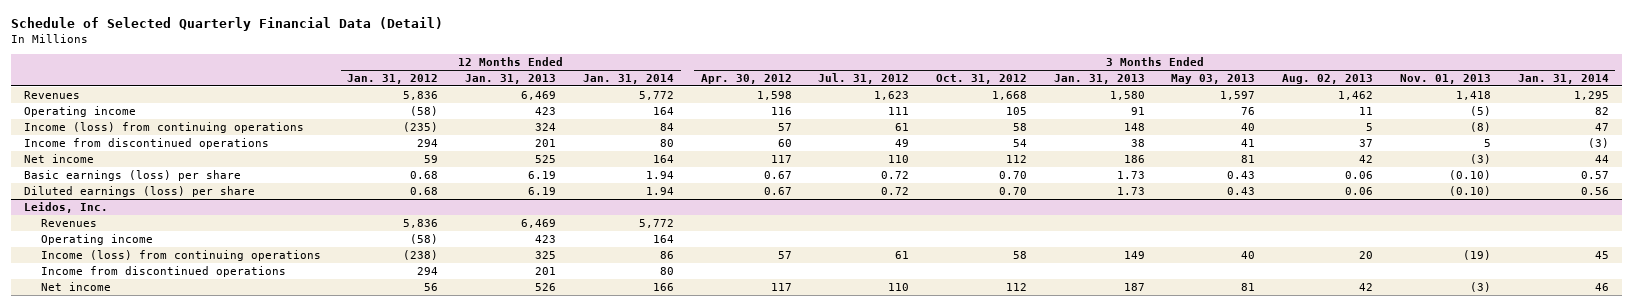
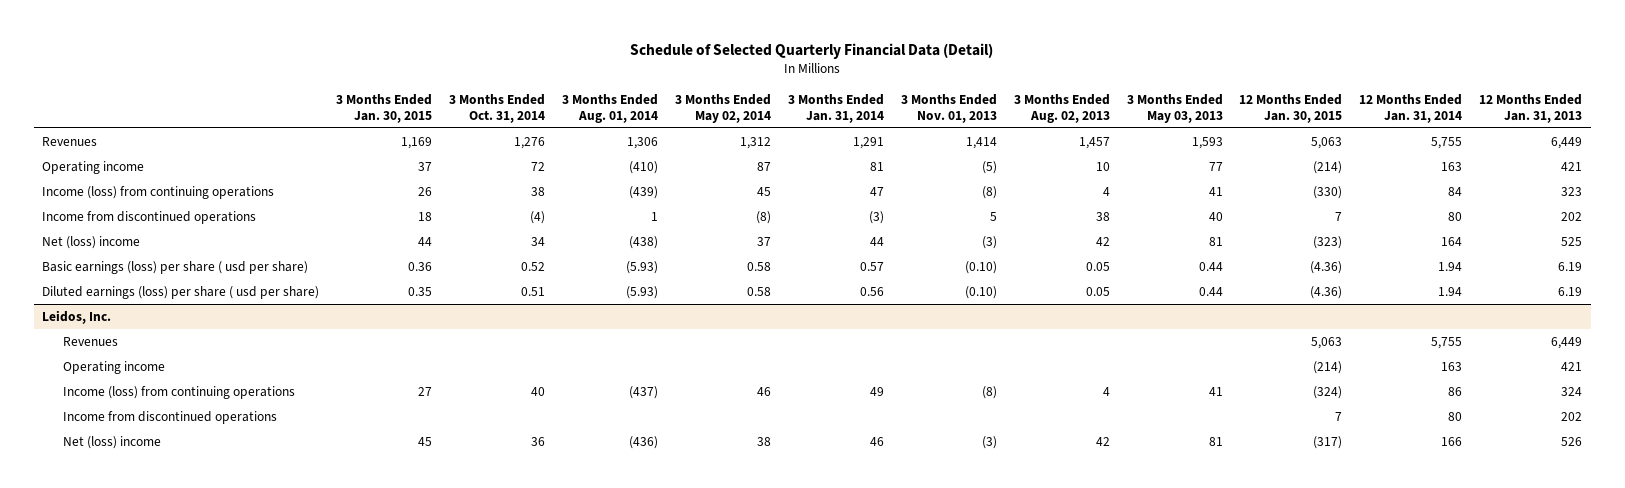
[347,73,439,84] Jan. 31, 2012 -> none
[700,73,792,84] Apr. 30, 2012 -> none
[818,72,910,84] Jul. 31, 2012 -> none
[936,73,1028,84] Oct. 31, 2012 -> none
[1053,73,1145,84] Jan. 31, 2013 -> none
none -> [336,93,433,123] 3 Months Ended Jan. 30, 2015
none -> [449,93,546,123] 3 Months Ended Oct. 31, 2014
none -> [562,93,659,123] 3 Months Ended Aug. 01, 2014
none -> [675,93,772,123] 3 Months Ended May 02, 2014
none -> [1239,93,1343,123] 12 Months Ended Jan. 30, 2015
[521,90,557,100] 6,469 -> [1551,137,1583,150] 6,449
[638,90,674,100] 5,772 -> [1431,137,1463,150] 5,755
[1220,90,1256,100] 1,597 -> [1191,137,1223,150] 1,593
[1338,90,1374,100] 1,462 -> [1078,137,1110,150] 1,457
[1455,90,1491,100] 1,418 -> [965,137,997,150] 1,414
[1573,90,1609,100] 1,295 -> [852,137,884,150] 1,291
[535,106,557,115] 423 -> [1561,162,1583,172] 421
[652,106,674,115] 164 -> [1441,162,1463,172] 163
[1241,106,1256,115] 76 -> [1208,162,1223,172] 77
[1359,106,1374,115] 11 -> [1095,162,1110,172] 10
[1594,106,1609,115] 82 -> [869,162,884,172] 81
[535,122,557,131] 324 -> [1561,187,1583,197] 323
[1241,122,1256,131] 40 -> [1208,187,1223,197] 41
[1366,122,1374,131] 5 -> [1102,187,1110,197] 4
[535,138,557,147] 201 -> [1561,212,1583,222] 202
[1241,138,1256,147] 41 -> [1208,212,1223,222] 40
[1359,138,1374,147] 37 -> [1095,212,1110,222] 38
[24,153,95,163] Net income -> [42,236,141,250] Net (loss) income
[24,169,242,181] Basic earnings (loss) per share -> [42,261,309,275] Basic earnings (loss) per share ( usd per share)
[1227,170,1256,179] 0.43 -> [1198,262,1223,272] 0.44
[1345,170,1374,179] 0.06 -> [1085,262,1110,272] 0.05
[24,185,256,197] Diluted earnings (loss) per share -> [42,286,320,300] Diluted earnings (loss) per share ( usd per share)
[1227,186,1256,195] 0.43 -> [1198,287,1223,297] 0.44
[1345,186,1374,195] 0.06 -> [1085,287,1110,297] 0.05
[521,218,557,228] 6,469 -> [1551,337,1583,350] 6,449
[638,218,674,228] 5,772 -> [1431,337,1463,350] 5,755
[535,234,557,243] 423 -> [1561,362,1583,372] 421
[652,234,674,243] 164 -> [1441,362,1463,372] 163
[535,250,557,259] 325 -> [1561,387,1583,397] 324
[1241,250,1256,259] 40 -> [1208,387,1223,397] 41
[1359,250,1374,259] 20 -> [1102,387,1110,397] 4
[1462,249,1491,260] (19) -> [981,386,997,400] (8)
[1594,250,1609,259] 45 -> [869,387,884,397] 49
[535,266,557,275] 201 -> [1561,412,1583,422] 202
[40,281,111,291] Net income -> [62,436,161,450] Net (loss) income

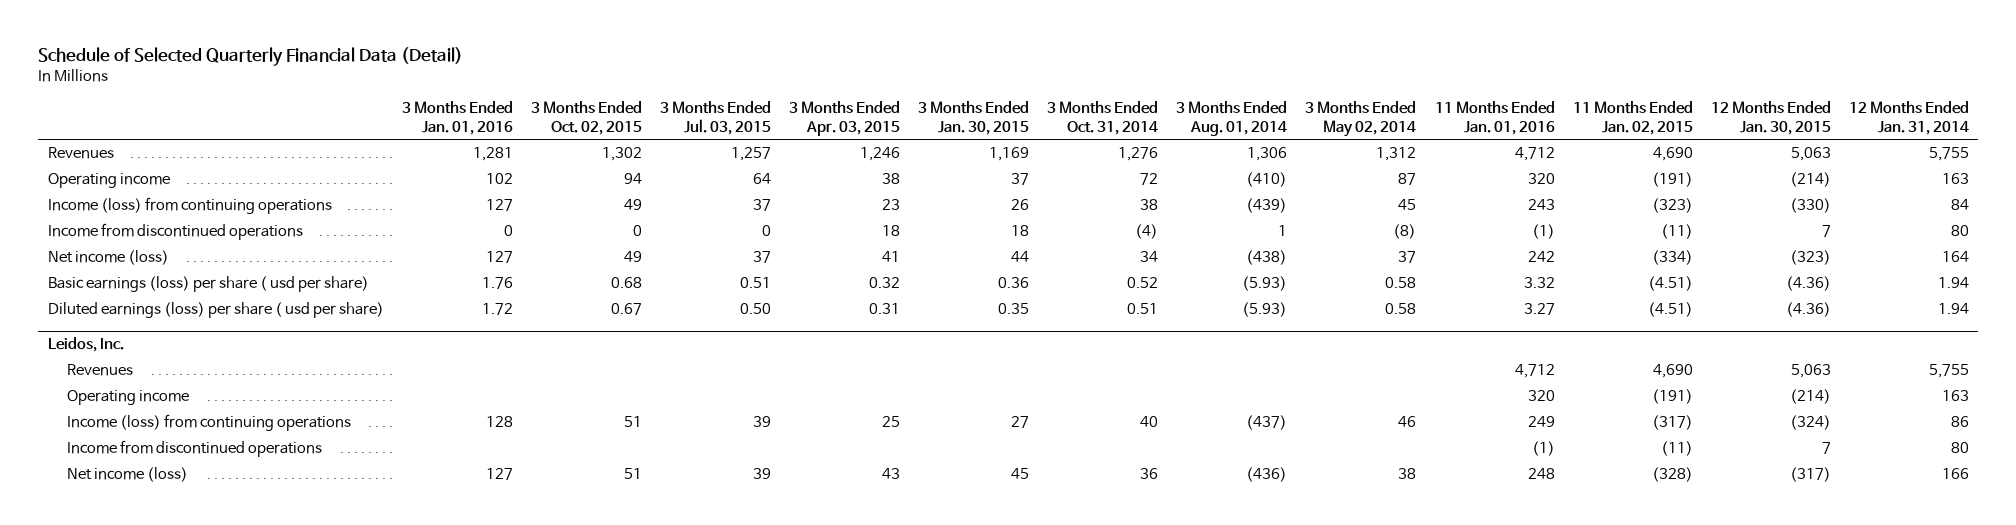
[787,93,884,123] 3 Months Ended Jan. 31, 2014 -> none
[900,93,997,123] 3 Months Ended Nov. 01, 2013 -> none
[1013,93,1110,123] 3 Months Ended Aug. 02, 2013 -> none
[1126,93,1223,123] 3 Months Ended May 03, 2013 -> none
[1479,93,1583,123] 12 Months Ended Jan. 31, 2013 -> none
none -> [401,101,513,135] 3 Months Ended Jan. 01, 2016
none -> [530,101,642,135] 3 Months Ended Oct. 02, 2015
none -> [659,101,771,135] 3 Months Ended Jul. 03, 2015
none -> [788,101,900,136] 3 Months Ended Apr. 03, 2015
none -> [1434,101,1555,135] 11 Months Ended Jan. 01, 2016
none -> [1572,101,1693,135] 11 Months Ended Jan. 02, 2015
[42,236,141,250] Net (loss) income -> [47,250,169,266] Net income (loss)
[62,436,161,450] Net (loss) income -> [67,467,189,483] Net income (loss)

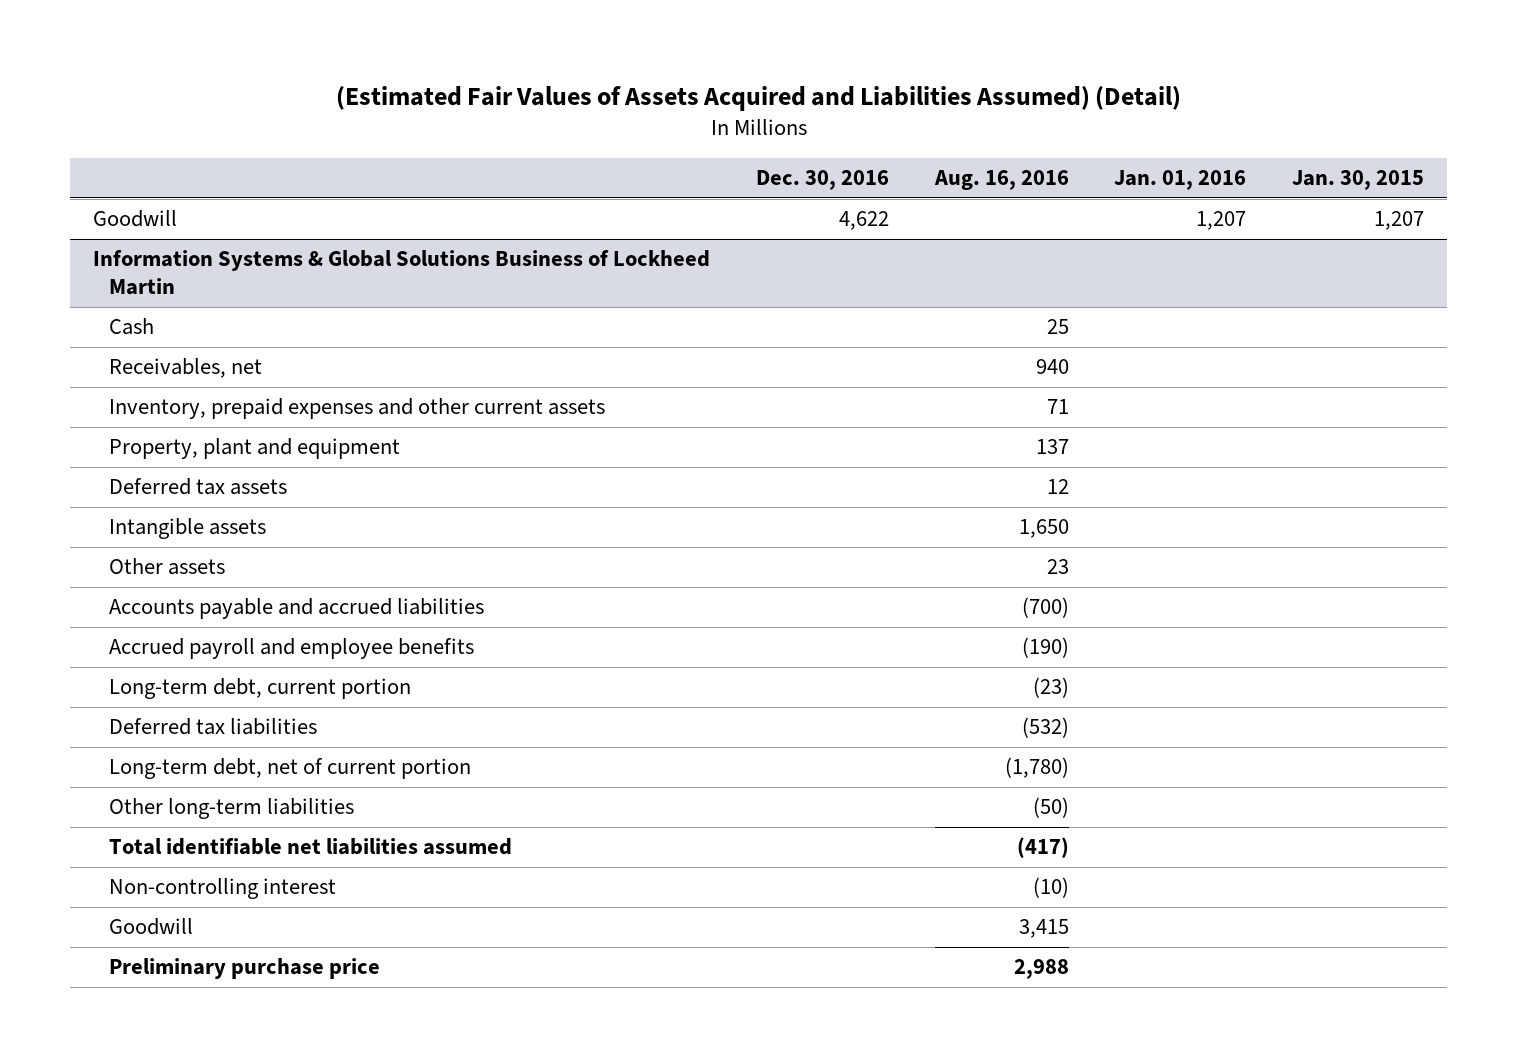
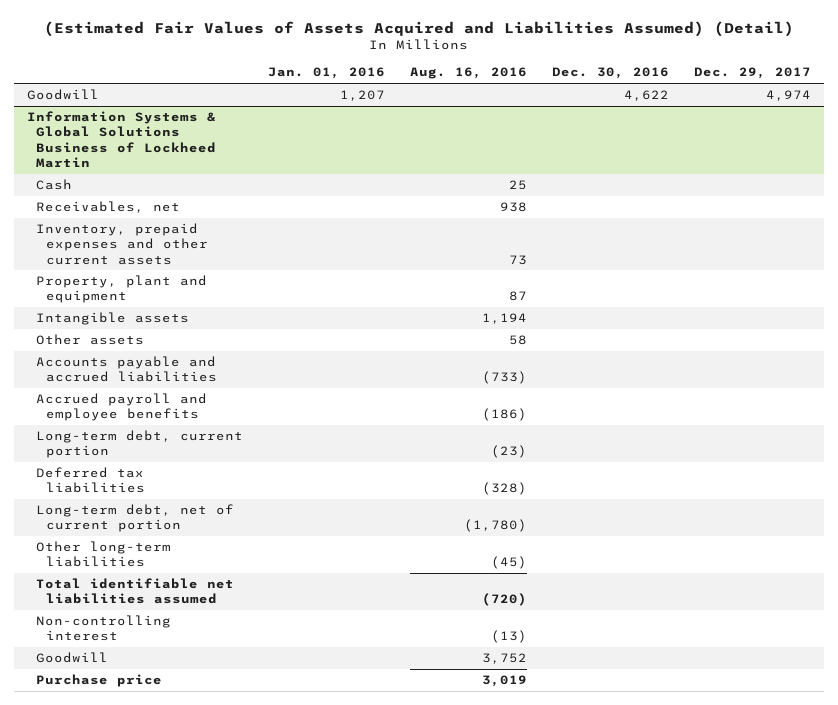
[1292,170,1425,191] Jan. 30, 2015 -> none
none -> [694,67,812,80] Dec. 29, 2017
[109,478,288,496] Deferred tax assets -> none
[1035,359,1069,375] 940 -> [500,202,528,213] 938
[1046,399,1069,415] 71 -> [509,254,528,265] 73
[1035,439,1069,455] 137 -> [509,291,528,302] 87
[1018,519,1069,539] 1,650 -> [482,313,528,325] 1,194
[1046,559,1069,575] 23 -> [509,335,528,346] 58
[1021,597,1069,619] (700) -> [482,371,528,385] (733)
[1021,637,1069,659] (190) -> [482,408,528,422] (186)
[1021,717,1069,739] (532) -> [482,482,528,496] (328)
[1032,797,1069,819] (50) -> [491,556,528,570] (45)
[1016,837,1069,859] (417) -> [482,593,528,607] (720)
[1032,877,1069,899] (10) -> [491,630,528,644] (13)
[1018,919,1069,939] 3,415 -> [482,653,528,665] 3,752
[109,958,381,980] Preliminary purchase price -> [36,674,163,688] Purchase price
[1013,959,1069,980] 2,988 -> [482,675,528,688] 3,019

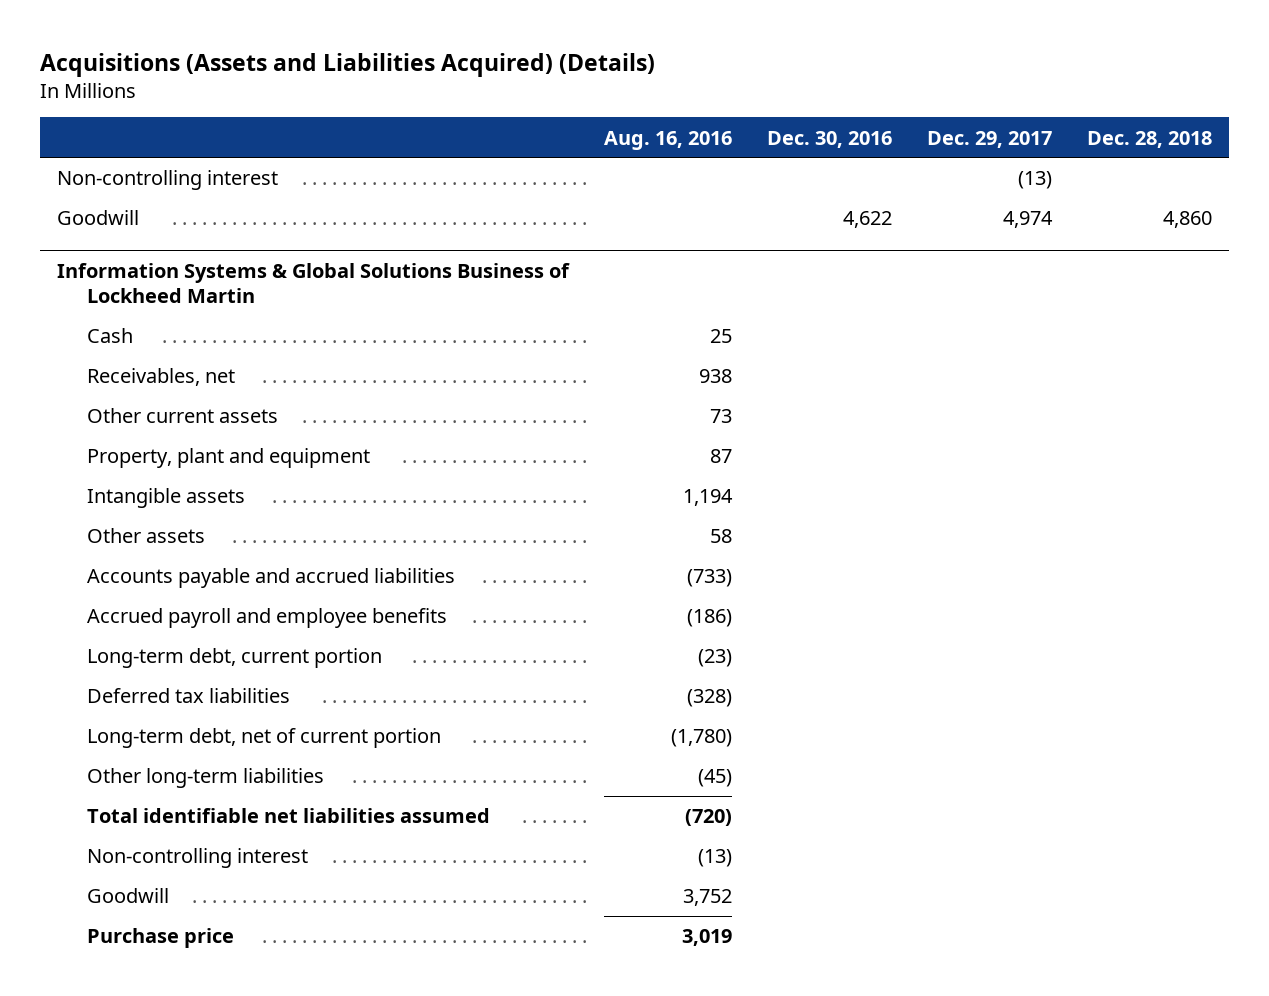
[43,20,794,37] (Estimated Fair Values of Assets Acquired and Liabilities Assumed) (Detail) -> [39,52,655,77] Acquisitions (Assets and Liabilities Acquired) (Details)
[268,67,386,80] Jan. 01, 2016 -> none
none -> [1086,130,1212,148] Dec. 28, 2018
none -> [57,170,279,191] Non-controlling interest
[36,223,209,265] Inventory, prepaid expenses and other current assets -> none
none -> [87,408,279,424] Other current assets

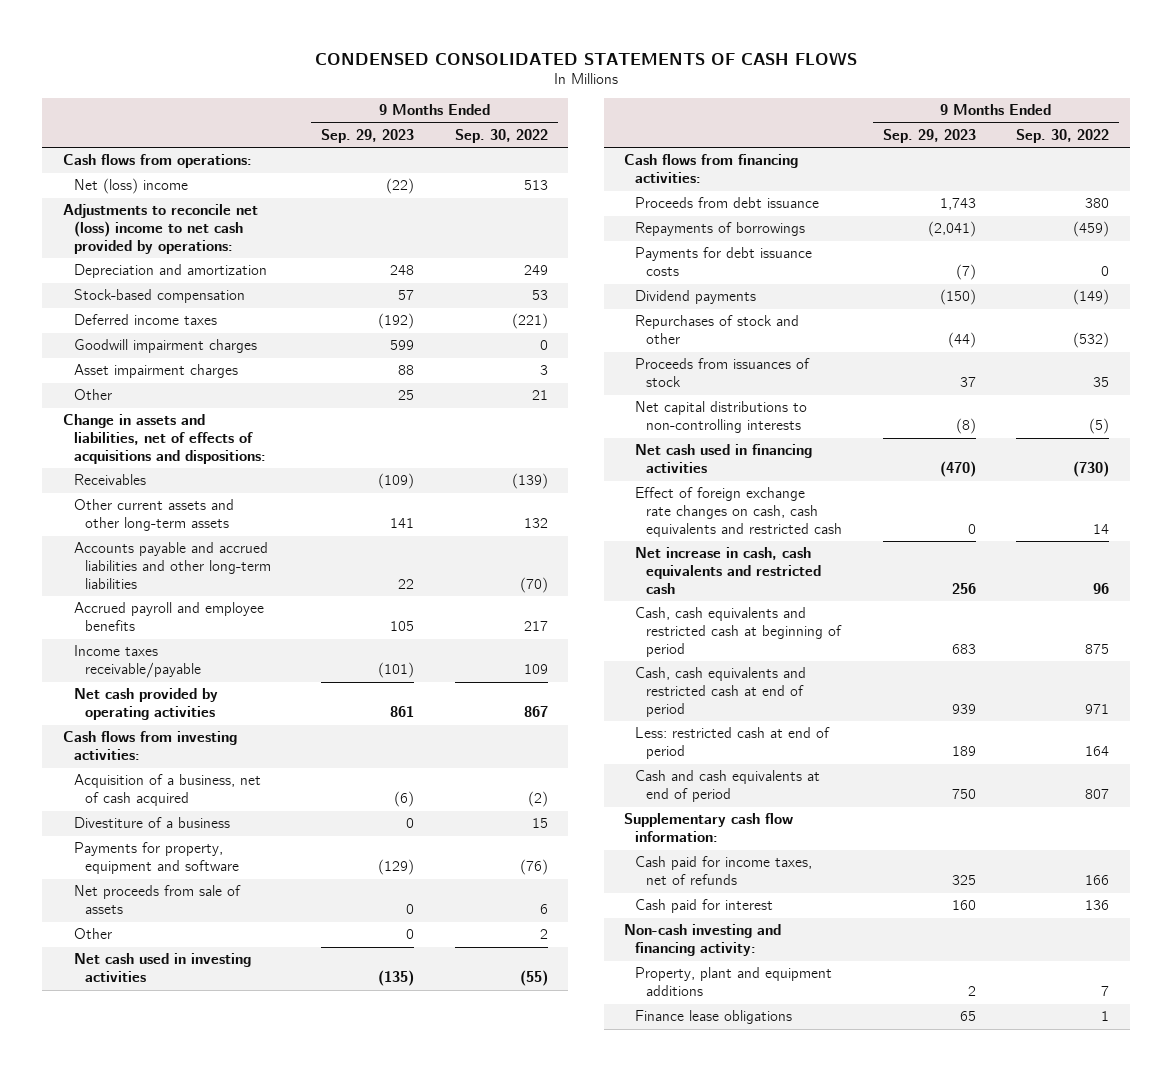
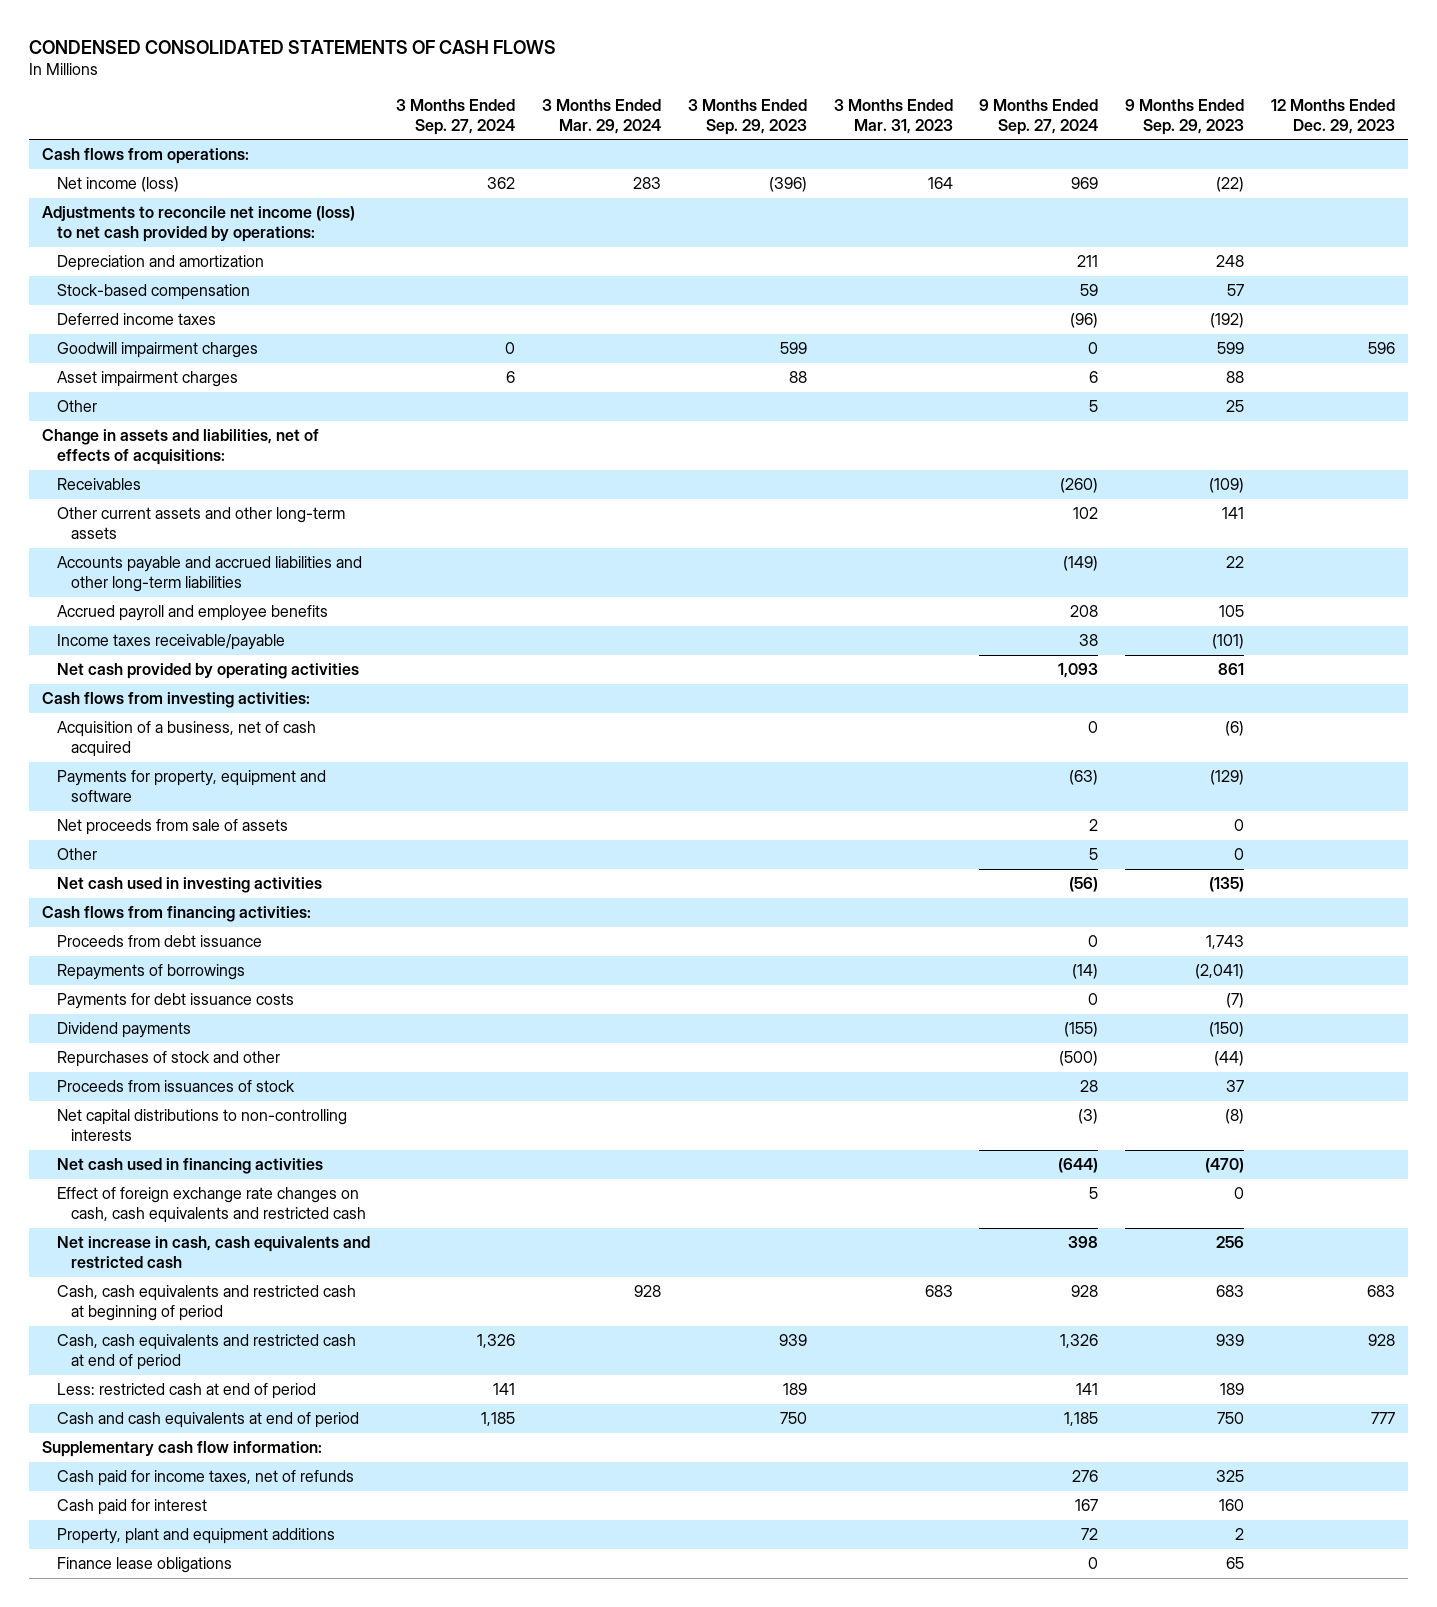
[454,128,548,143] Sep. 30, 2022 -> none
none -> [396,99,516,135] 3 Months Ended Sep. 27, 2024
none -> [542,99,662,134] 3 Months Ended Mar. 29, 2024
none -> [687,99,807,135] 3 Months Ended Sep. 29, 2023
none -> [833,99,953,134] 3 Months Ended Mar. 31, 2023
none -> [979,99,1099,135] 9 Months Ended Sep. 27, 2024
none -> [1270,99,1395,134] 12 Months Ended Dec. 29, 2023
[73,178,188,195] Net (loss) income -> [56,177,179,193] Net income (loss)
[62,204,258,255] Adjustments to reconcile net (loss) income to net cash provided by operations: -> [42,206,356,242] Adjustments to reconcile net income (loss) to net cash provided by operations:
[62,414,266,465] Change in assets and liabilities, net of effects of acquisitions and dispositions: -> [42,429,320,465] Change in assets and liabilities, net of effects of acquisitions:
[73,817,230,829] Divestiture of a business -> none
[624,924,782,957] Non-cash investing and financing activity: -> none

